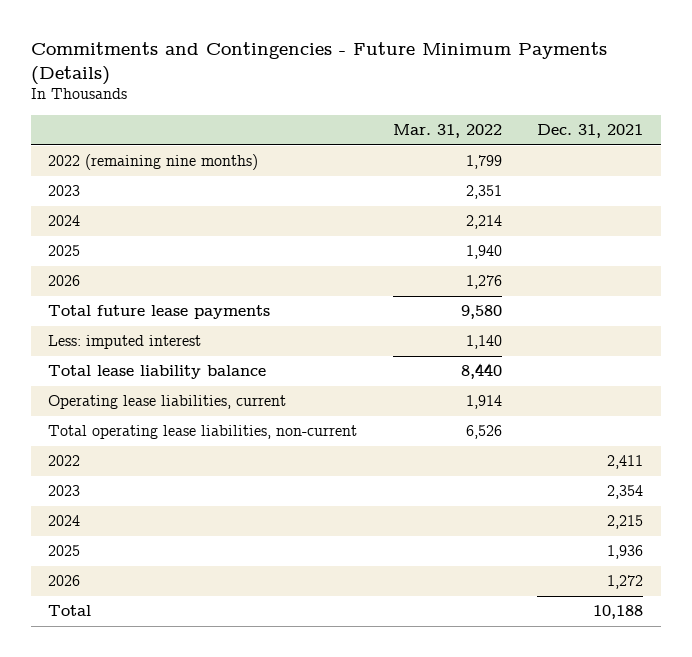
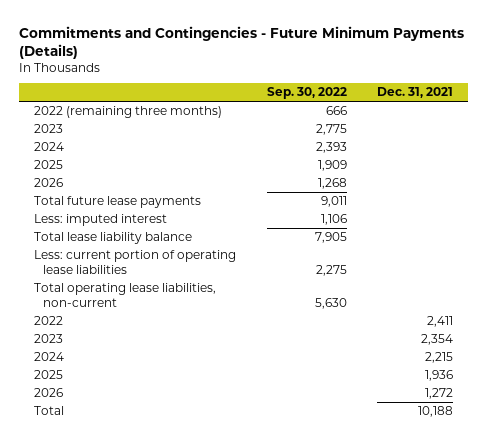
[392,124,502,139] Mar. 31, 2022 -> none
none -> [266,87,347,100] Sep. 30, 2022
[48,154,259,171] 2022 (remaining nine months) -> [34,106,223,119] 2022 (remaining three months)
[48,395,287,410] Operating lease liabilities, current -> [34,250,237,274] Less: current portion of operating lease liabilities

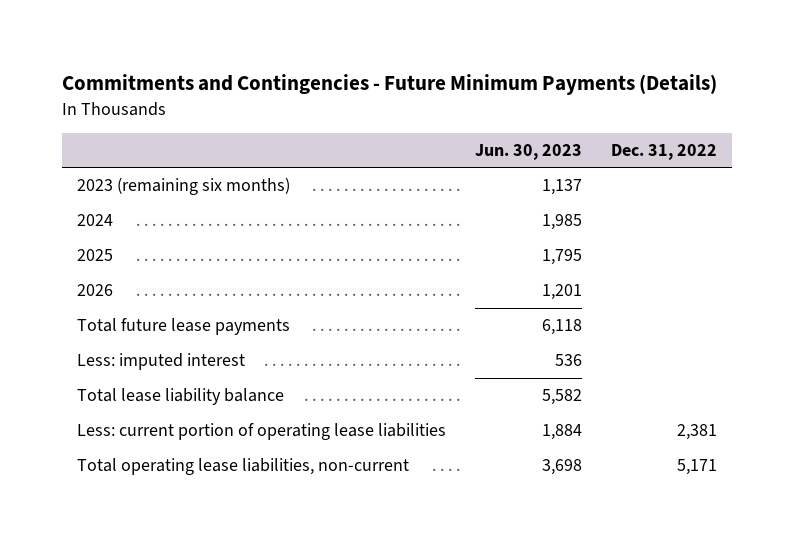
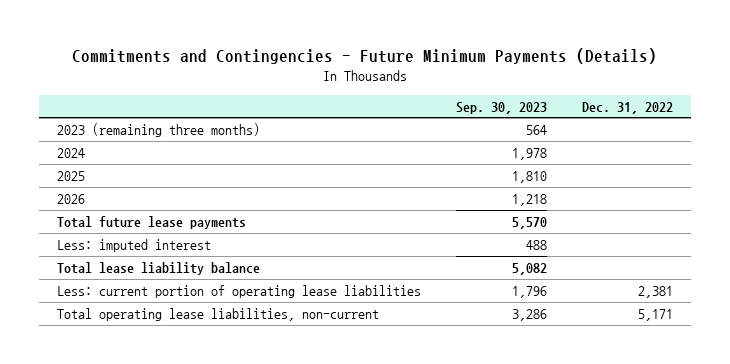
[474,144,582,161] Jun. 30, 2023 -> none
none -> [455,101,547,114] Sep. 30, 2023
[76,177,290,196] 2023 (remaining six months) -> [56,122,260,137] 2023 (remaining three months)

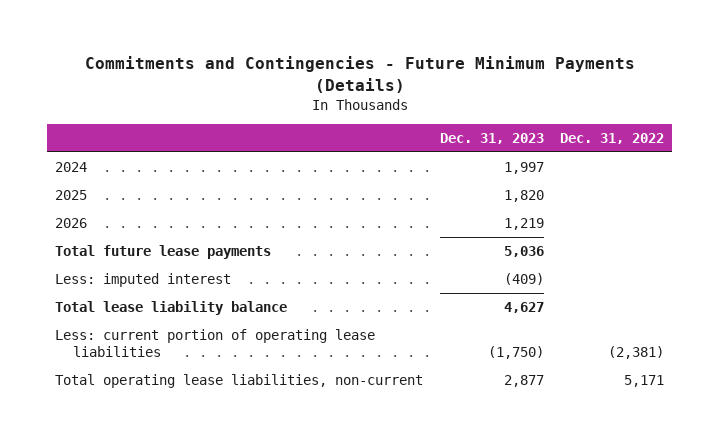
[455,101,547,114] Sep. 30, 2023 -> none
none -> [439,132,544,144] Dec. 31, 2023
[56,122,260,137] 2023 (remaining three months) -> none
[638,285,674,298] 2,381 -> [607,346,664,360] (2,381)

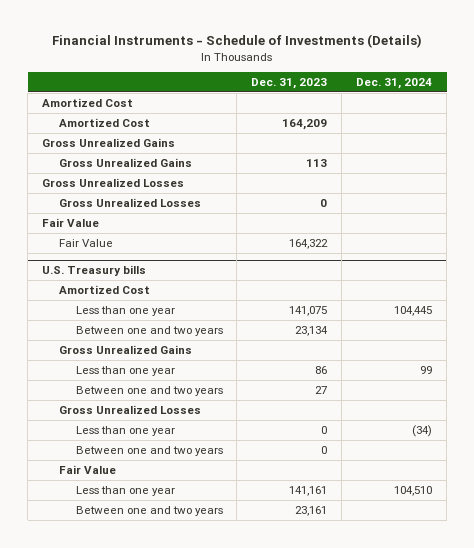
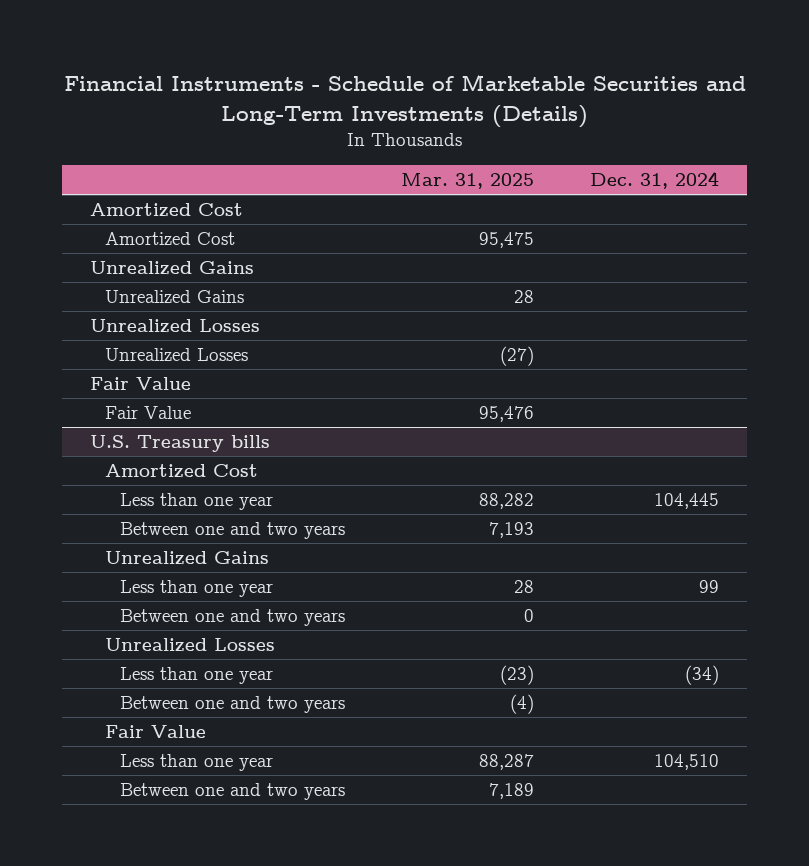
[52,34,423,49] Financial Instruments - Schedule of Investments (Details) -> [63,74,746,128] Financial Instruments - Schedule of Marketable Securities and Long-Term Investments (Details)
[251,77,328,89] Dec. 31, 2023 -> none
none -> [401,173,535,190] Mar. 31, 2025
[42,137,176,147] Gross Unrealized Gains -> [89,261,254,277] Unrealized Gains
[58,157,192,167] Gross Unrealized Gains -> [104,290,244,304] Unrealized Gains
[42,177,185,187] Gross Unrealized Losses -> [89,319,260,335] Unrealized Losses
[58,197,201,207] Gross Unrealized Losses -> [104,348,248,362] Unrealized Losses
[58,344,192,354] Gross Unrealized Gains -> [104,551,269,567] Unrealized Gains
[58,404,201,414] Gross Unrealized Losses -> [104,638,275,654] Unrealized Losses

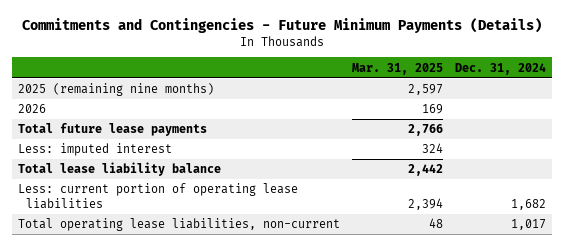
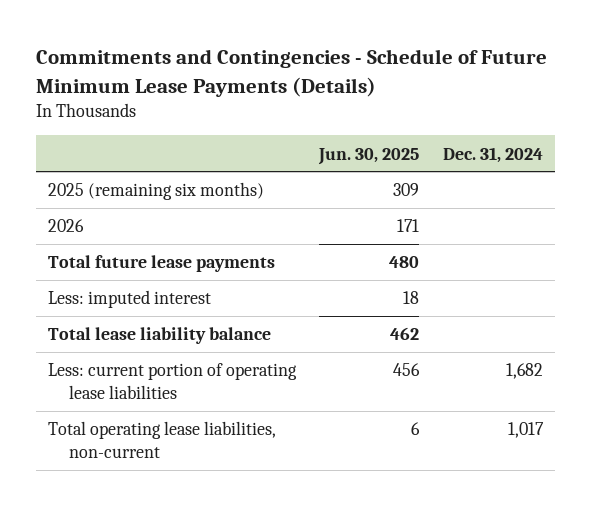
[21,17,542,33] Commitments and Contingencies - Future Minimum Payments (Details) -> [36,49,548,97] Commitments and Contingencies - Schedule of Future Minimum Lease Payments (Details)
[351,62,443,75] Mar. 31, 2025 -> none
none -> [318,147,420,165] Jun. 30, 2025
[17,83,214,97] 2025 (remaining nine months) -> [47,182,264,201] 2025 (remaining six months)

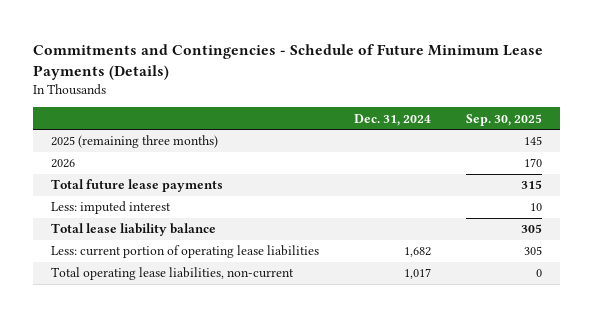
[318,147,420,165] Jun. 30, 2025 -> none
none -> [466,113,543,126] Sep. 30, 2025
[47,182,264,201] 2025 (remaining six months) -> [50,135,218,149] 2025 (remaining three months)

